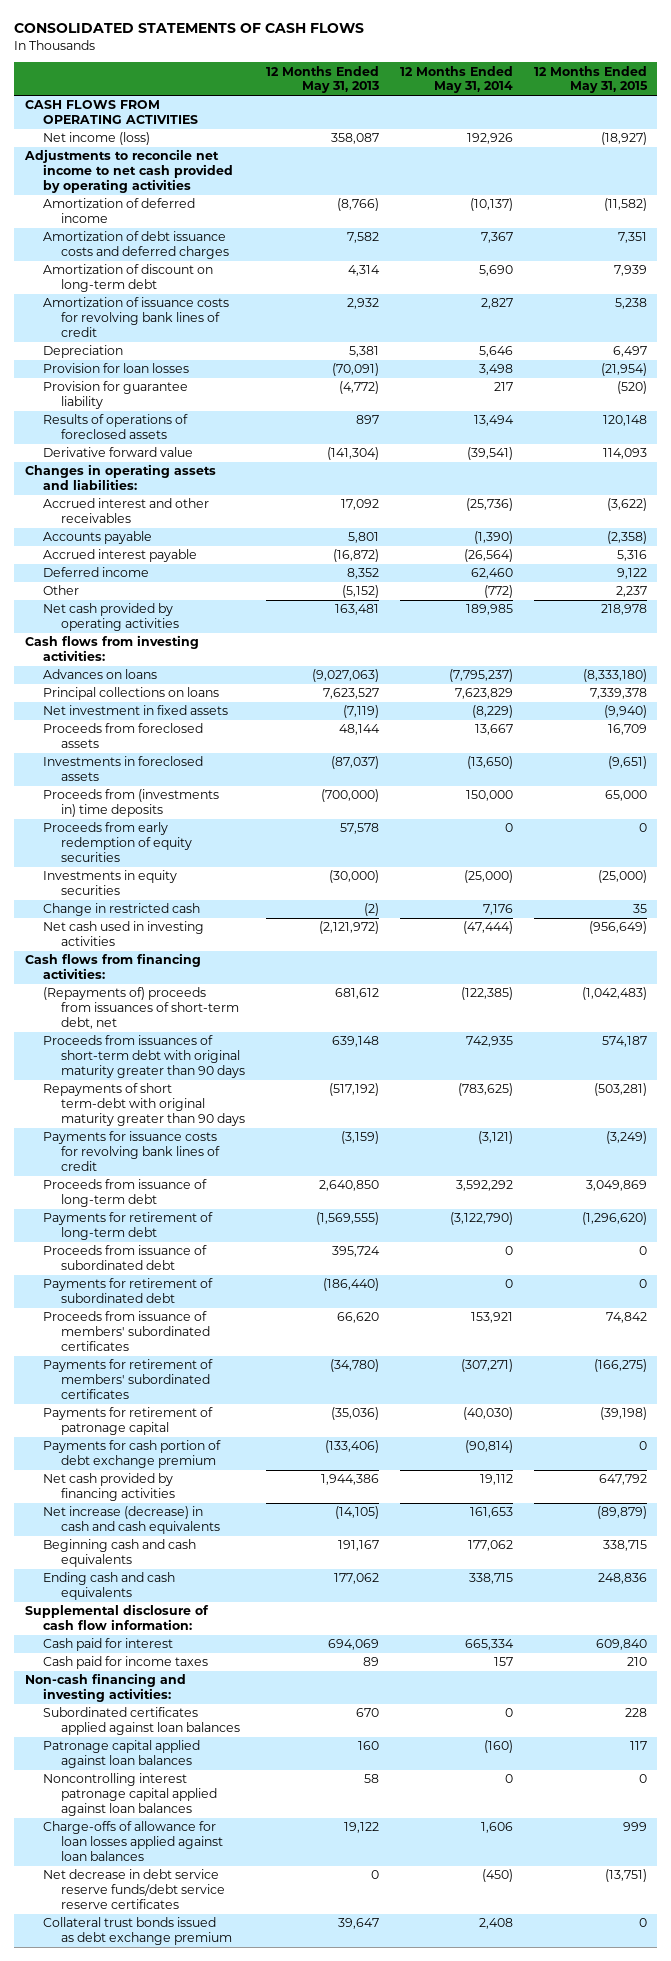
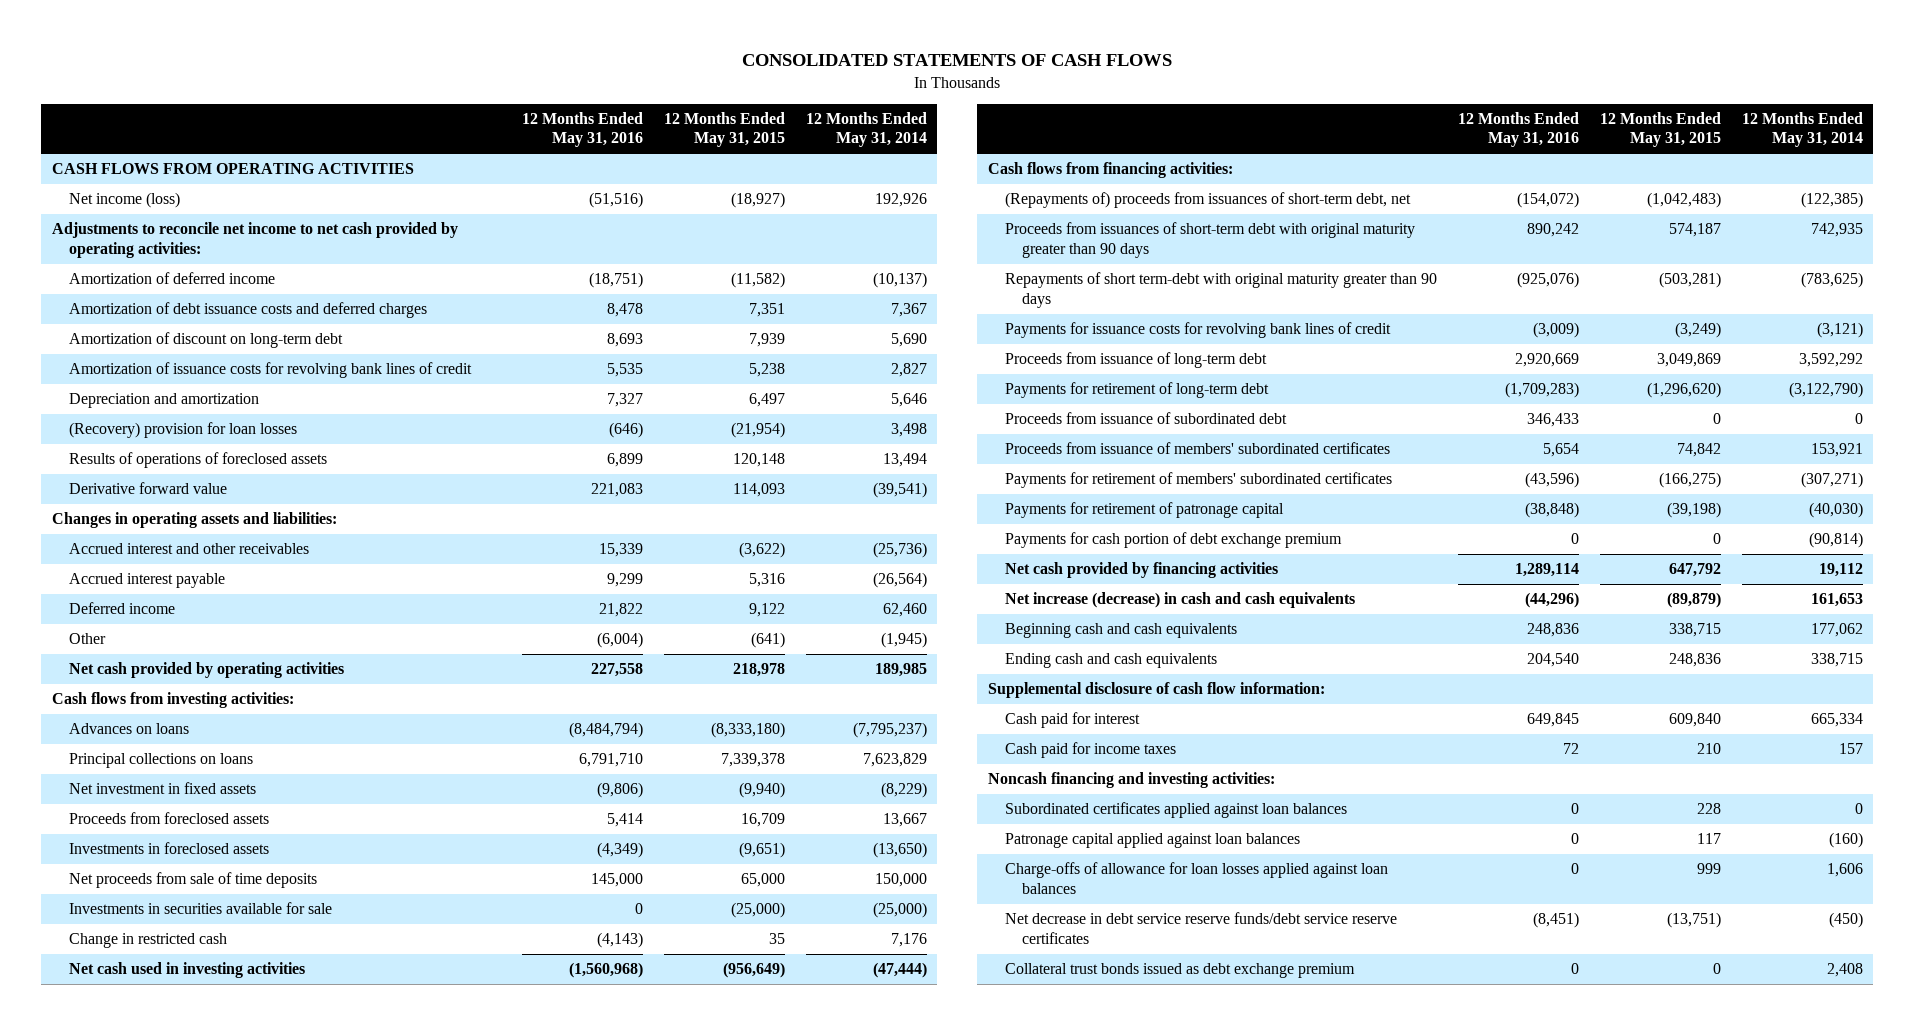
[265,65,379,94] 12 Months Ended May 31, 2013 -> none
none -> [521,111,643,148] 12 Months Ended May 31, 2016
[23,149,233,193] Adjustments to reconcile net income to net cash provided by operating activities -> [51,222,458,258] Adjustments to reconcile net income to net cash provided by operating activities:
[42,381,188,410] Provision for guarantee liability -> none
[42,345,123,359] Depreciation -> [68,393,259,409] Depreciation and amortization
[42,363,189,374] Provision for loan losses -> [68,422,297,439] (Recovery) provision for loan losses
[42,531,152,545] Accounts payable -> none
[483,585,513,599] (772) -> [880,632,927,649] (1,945)
[615,586,647,598] 2,237 -> [750,632,785,649] (641)
[42,822,192,862] Proceeds from early redemption of equity securities -> none
[42,789,219,818] Proceeds from (investments in) time deposits -> [68,872,317,889] Net proceeds from sale of time deposits
[42,870,177,896] Investments in equity securities -> [68,902,332,915] Investments in securities available for sale
[42,1278,213,1304] Payments for retirement of subordinated debt -> none
[24,1673,186,1703] Non-cash financing and investing activities: -> [987,772,1275,789] Noncash financing and investing activities:
[42,1773,217,1816] Noncontrolling interest patronage capital applied against loan balances -> none

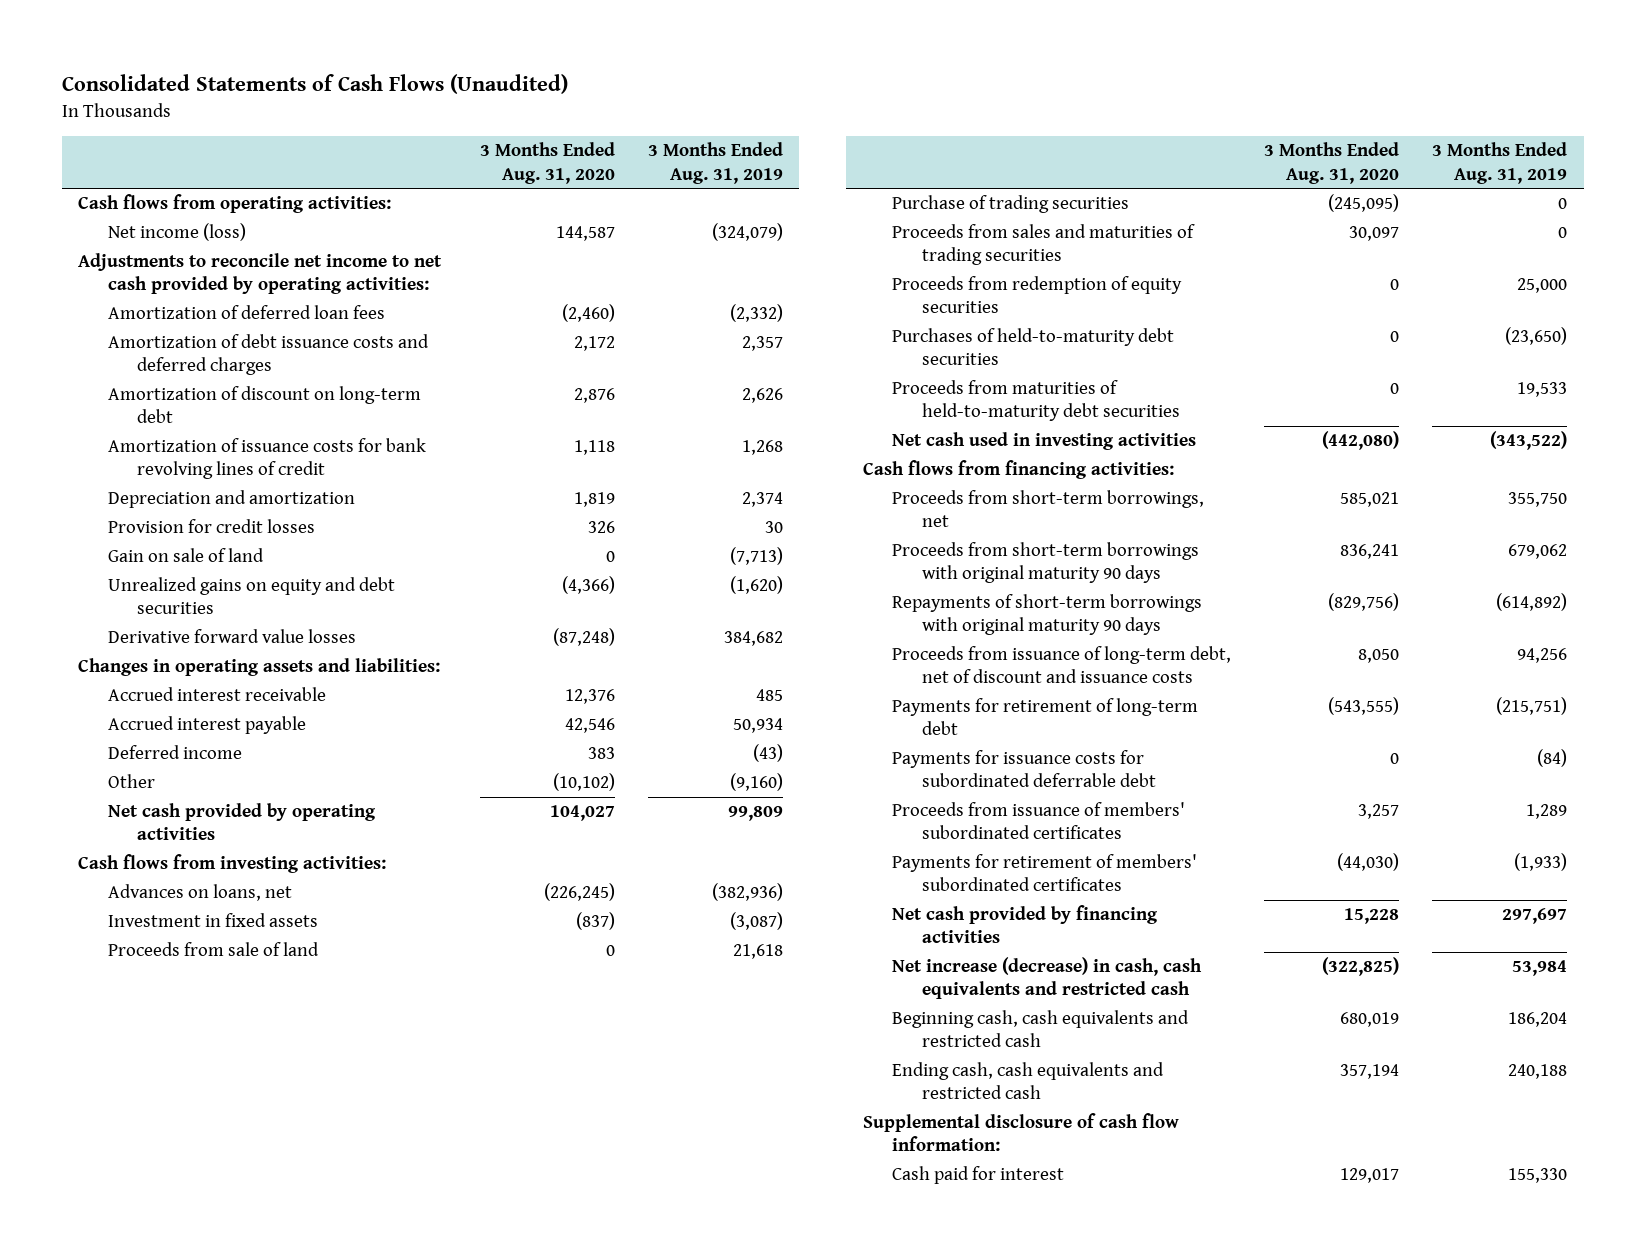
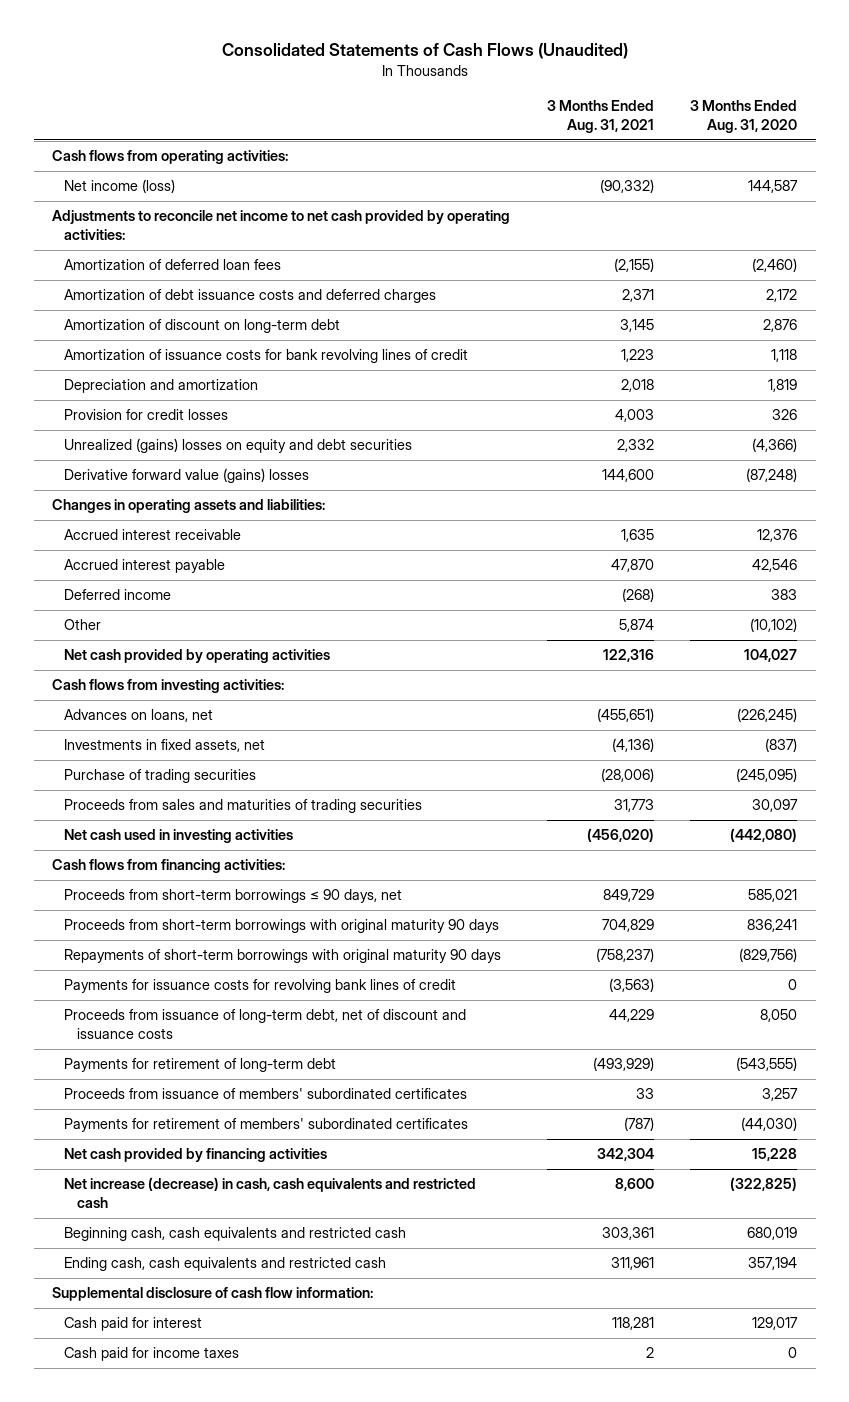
[647,142,783,184] 3 Months Ended Aug. 31, 2019 -> none
none -> [546,100,654,134] 3 Months Ended Aug. 31, 2021
[107,548,264,563] Gain on sale of land -> none
[107,577,395,615] Unrealized gains on equity and debt securities -> [64,438,413,454] Unrealized (gains) losses on equity and debt securities
[107,629,356,644] Derivative forward value losses -> [64,468,310,484] Derivative forward value (gains) losses
[107,942,319,957] Proceeds from sale of land -> none
[107,913,318,928] Investment in fixed assets -> [64,739,266,753] Investments in fixed assets, net
[892,276,1183,314] Proceeds from redemption of equity securities -> none
[892,328,1175,366] Purchases of held-to-maturity debt securities -> none
[892,380,1180,422] Proceeds from maturities of held-to-maturity debt securities -> none
[892,490,1205,528] Proceeds from short-term borrowings, net -> [64,889,403,904] Proceeds from short-term borrowings ≤ 90 days, net
none -> [64,979,457,994] Payments for issuance costs for revolving bank lines of credit
[892,750,1156,788] Payments for issuance costs for subordinated deferrable debt -> none
none -> [64,1347,240,1362] Cash paid for income taxes

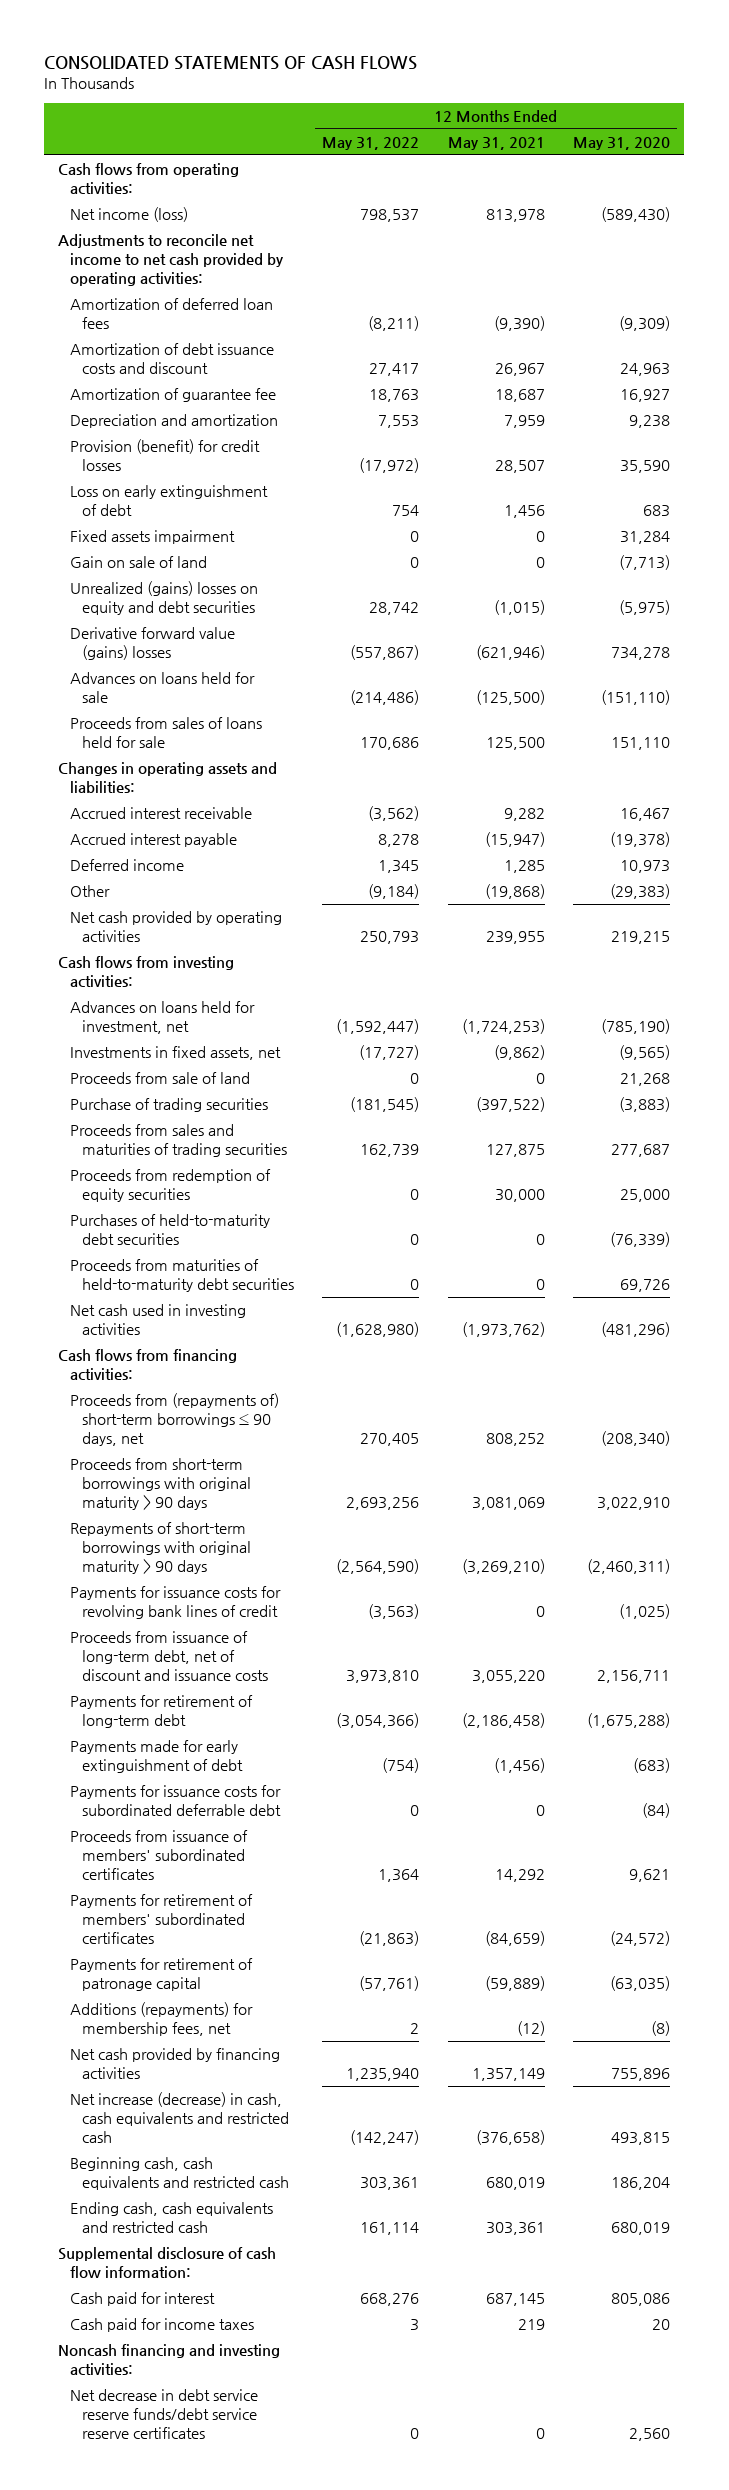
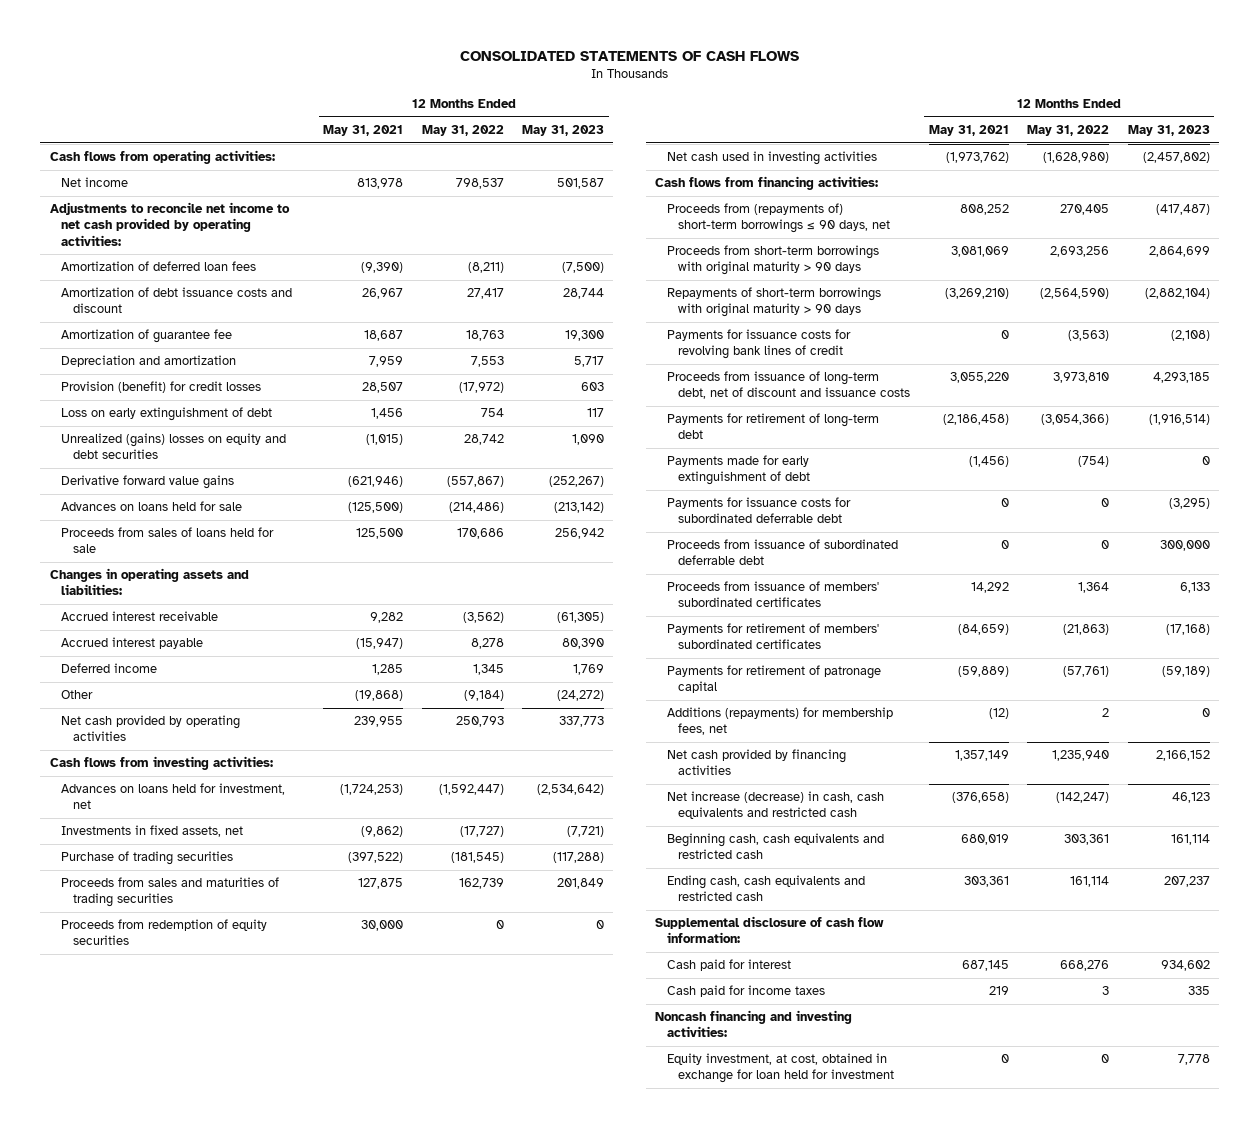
[573,136,671,150] May 31, 2020 -> none
none -> [522,125,605,137] May 31, 2023
[70,207,189,223] Net income (loss) -> [61,177,129,188] Net income
[70,530,236,545] Fixed assets impairment -> none
[70,556,208,569] Gain on sale of land -> none
[70,627,236,661] Derivative forward value (gains) losses -> [61,475,235,490] Derivative forward value gains
[70,1072,251,1085] Proceeds from sale of land -> none
[70,1214,271,1246] Purchases of held-to-maturity debt securities -> none
[70,1259,294,1293] Proceeds from maturities of held-to-maturity debt securities -> none
none -> [666,539,898,566] Proceeds from issuance of subordinated deferrable debt
[70,2389,259,2439] Net decrease in debt service reserve funds/debt service reserve certificates -> none
none -> [666,1053,895,1084] Equity investment, at cost, obtained in exchange for loan held for investment

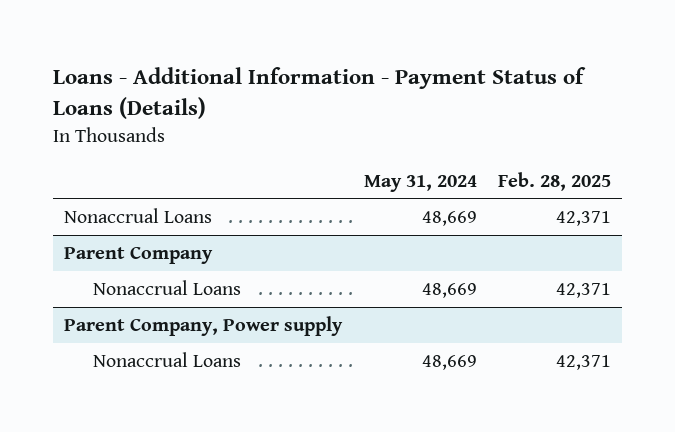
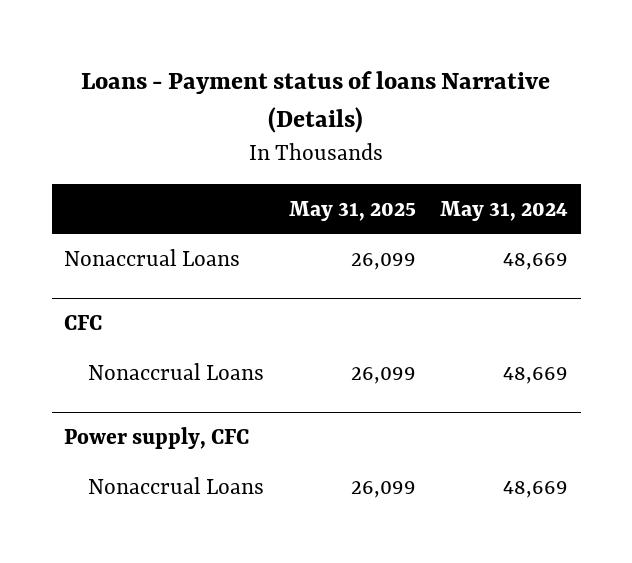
[52,66,586,120] Loans - Additional Information - Payment Status of Loans (Details) -> [81,71,551,134] Loans - Payment status of loans Narrative (Details)
[498,171,612,191] Feb. 28, 2025 -> none
none -> [288,200,416,221] May 31, 2025
[63,246,213,265] Parent Company -> [63,315,102,331] CFC
[63,316,343,337] Parent Company, Power supply -> none
none -> [63,427,249,450] Power supply, CFC

